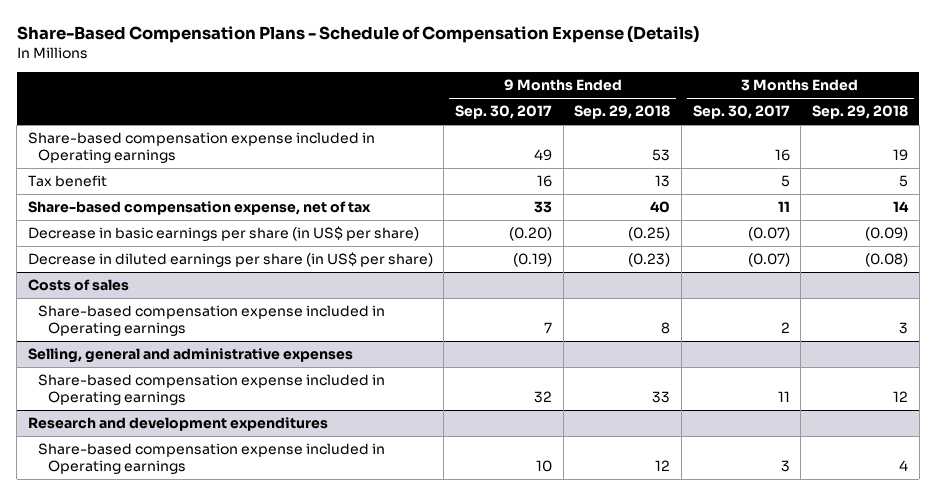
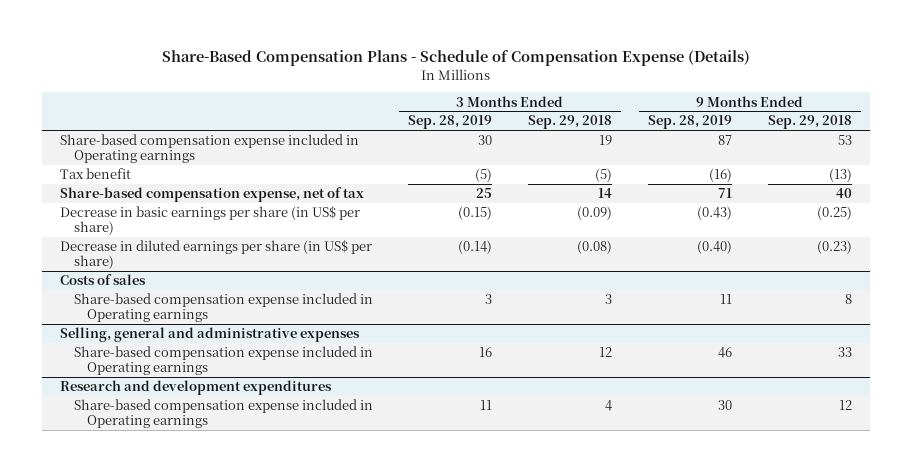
[455,105,553,120] Sep. 30, 2017 -> none
[692,105,790,120] Sep. 30, 2017 -> none
none -> [408,115,493,130] Sep. 28, 2019
none -> [648,115,733,130] Sep. 28, 2019
[655,175,671,188] 13 -> [828,168,852,183] (13)
[898,175,908,188] 5 -> [595,168,613,183] (5)

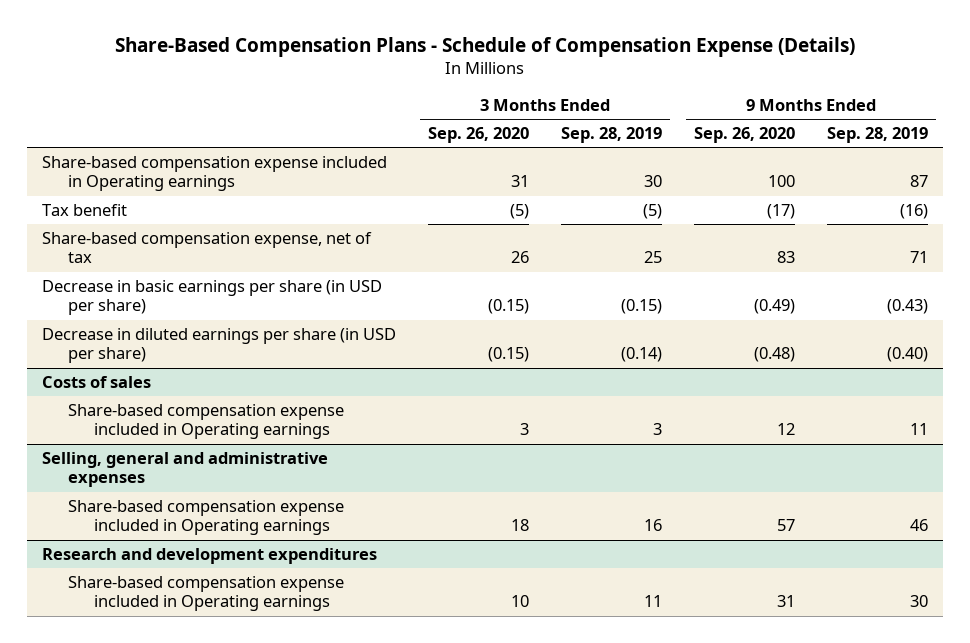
[528,115,613,130] Sep. 29, 2018 -> none
[767,115,852,130] Sep. 29, 2018 -> none
none -> [428,127,530,144] Sep. 26, 2020
none -> [693,127,795,144] Sep. 26, 2020
[60,206,361,236] Decrease in basic earnings per share (in US$ per share) -> [42,280,383,316] Decrease in basic earnings per share (in USD per share)
[60,240,373,270] Decrease in diluted earnings per share (in US$ per share) -> [42,328,397,364] Decrease in diluted earnings per share (in USD per share)

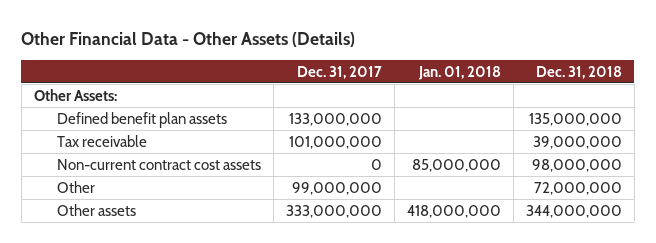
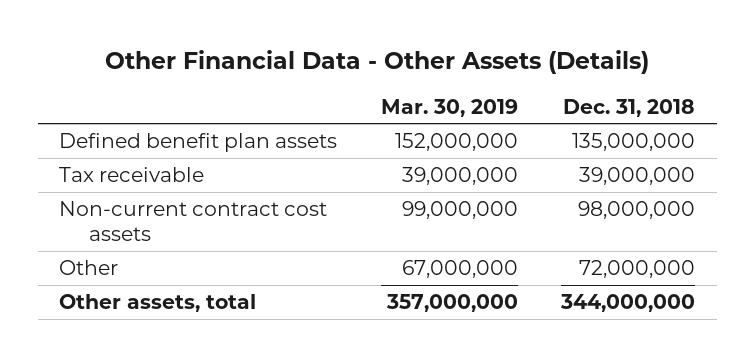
[296,65,382,79] Dec. 31, 2017 -> none
[417,65,501,80] Jan. 01, 2018 -> none
none -> [380,98,518,117] Mar. 30, 2019
[33,88,117,101] Other Assets: -> none
[56,203,136,216] Other assets -> [59,294,257,313] Other assets, total

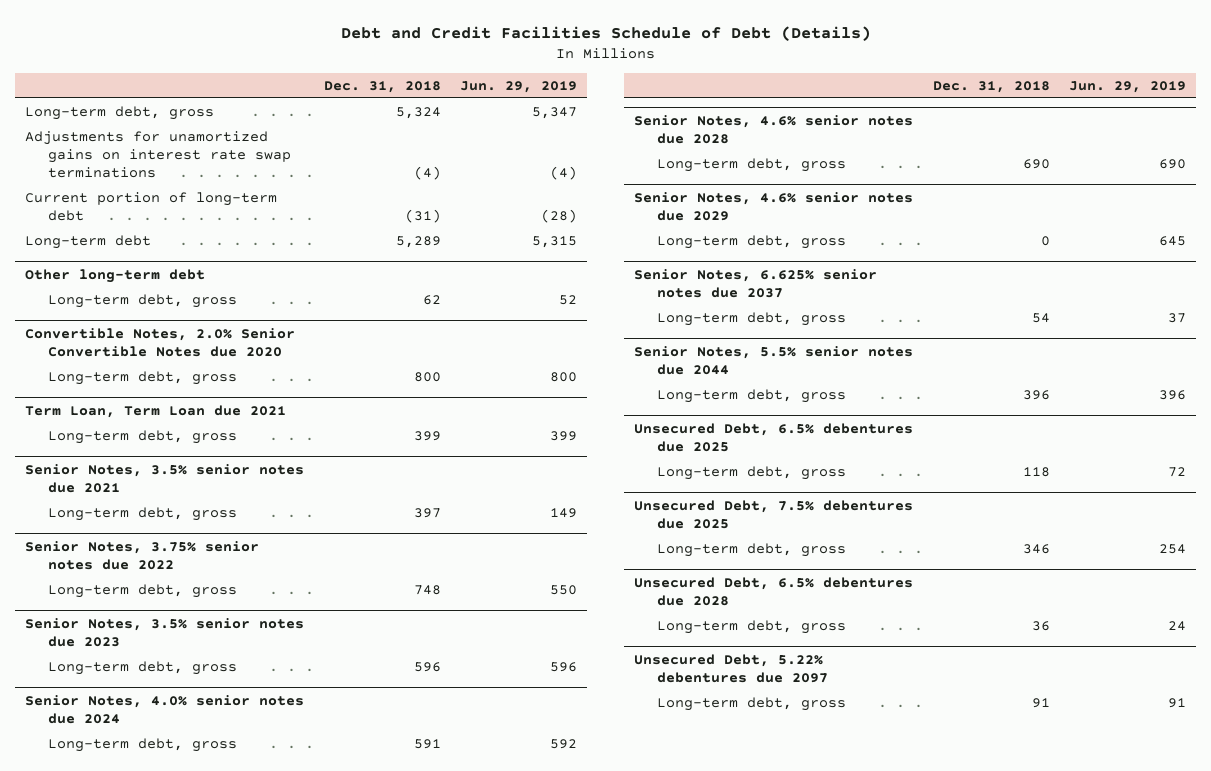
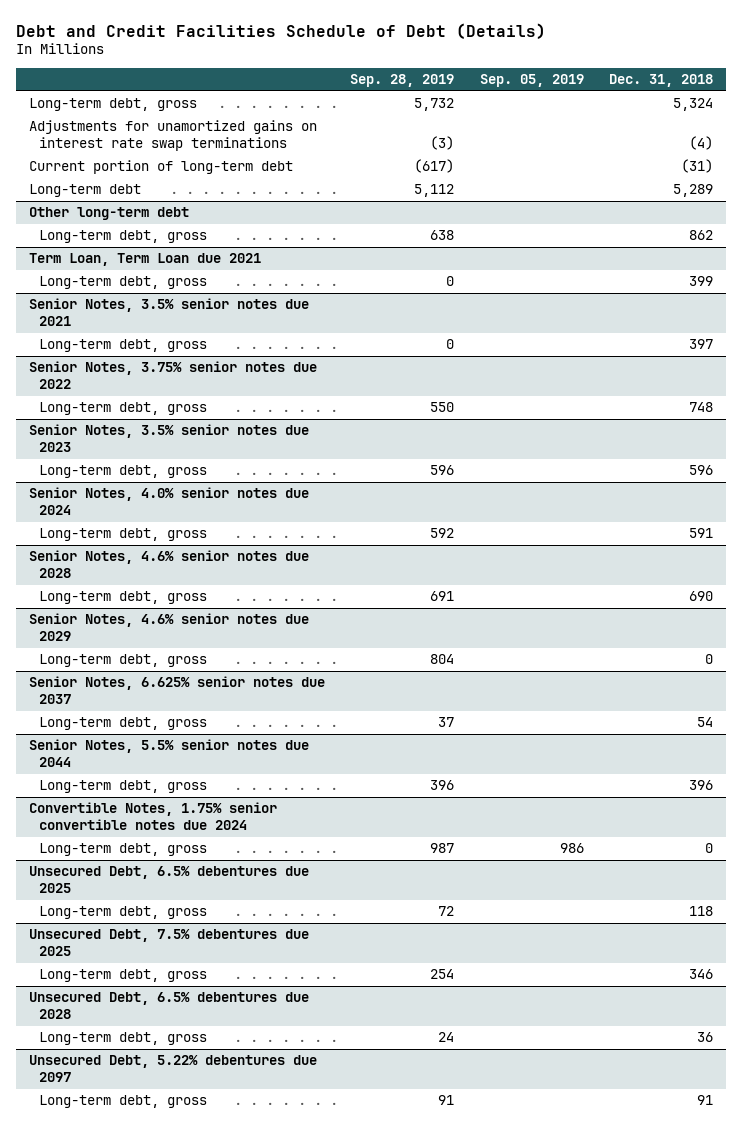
[460,80,578,93] Jun. 29, 2019 -> none
none -> [350,74,455,88] Sep. 28, 2019
none -> [479,74,584,88] Sep. 05, 2019
[24,327,295,357] Convertible Notes, 2.0% Senior Convertible Notes due 2020 -> none
[47,370,237,385] Long-term debt, gross -> none
[422,294,441,305] 62 -> [689,230,714,241] 862
none -> [28,802,277,830] Convertible Notes, 1.75% senior convertible notes due 2024
none -> [38,843,207,857] Long-term debt, gross

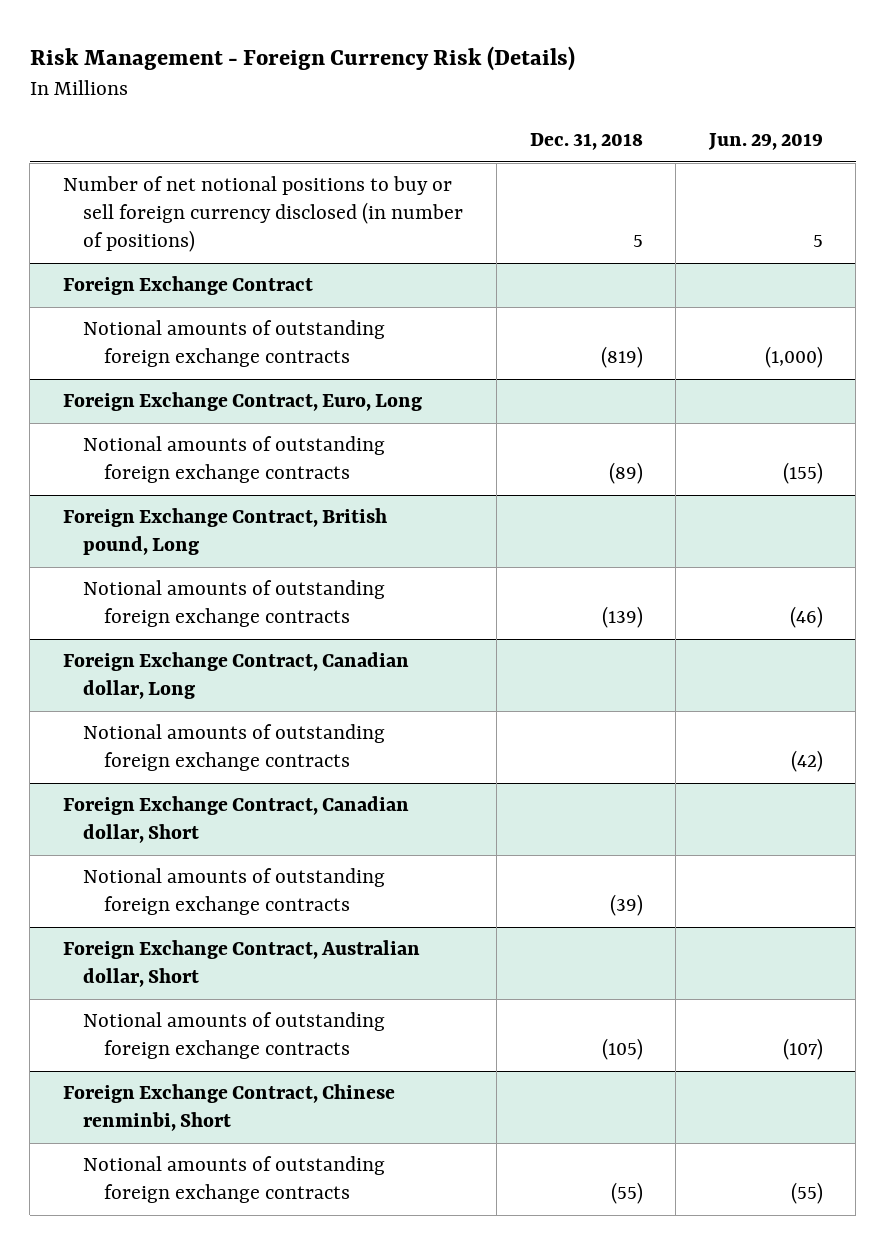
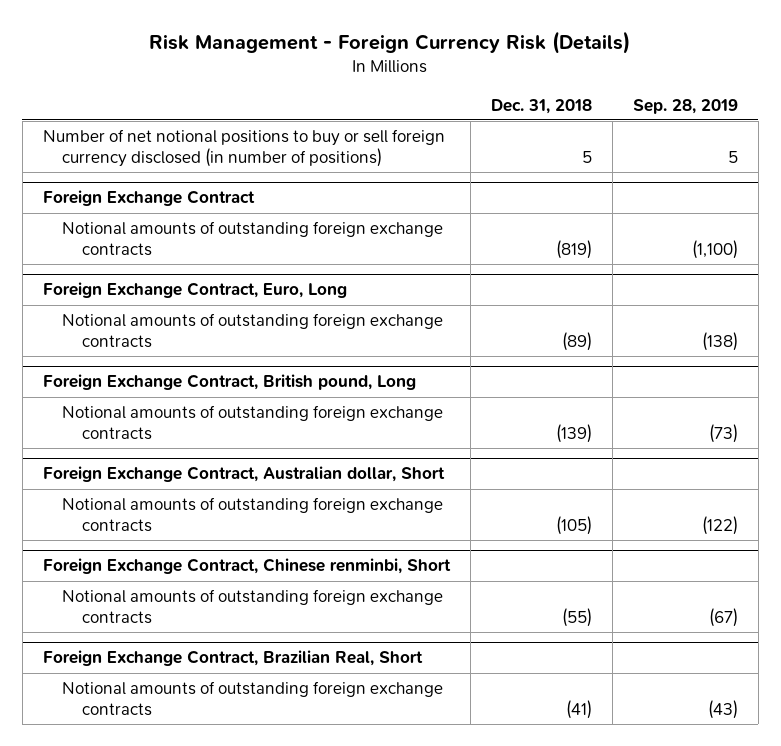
[707,133,823,151] Jun. 29, 2019 -> none
none -> [632,98,738,114] Sep. 28, 2019
[62,652,409,700] Foreign Exchange Contract, Canadian dollar, Long -> none
[83,724,386,772] Notional amounts of outstanding foreign exchange contracts -> none
[62,796,409,844] Foreign Exchange Contract, Canadian dollar, Short -> none
[83,868,386,916] Notional amounts of outstanding foreign exchange contracts -> none
none -> [42,650,423,667] Foreign Exchange Contract, Brazilian Real, Short
none -> [62,680,444,716] Notional amounts of outstanding foreign exchange contracts

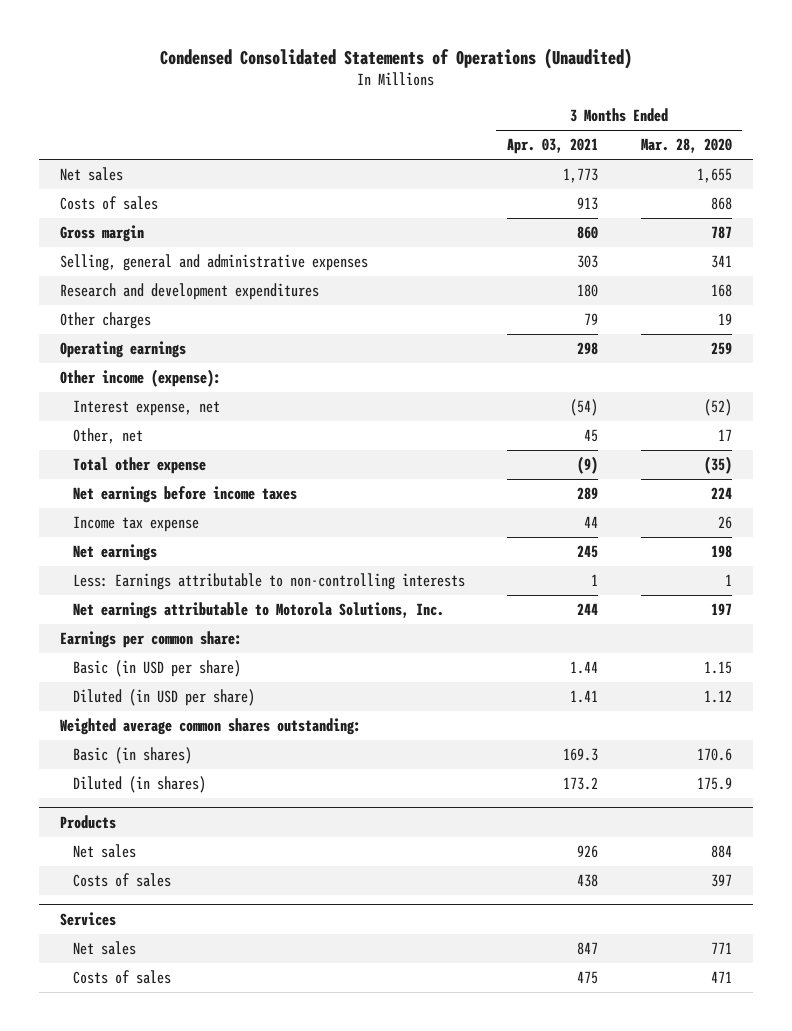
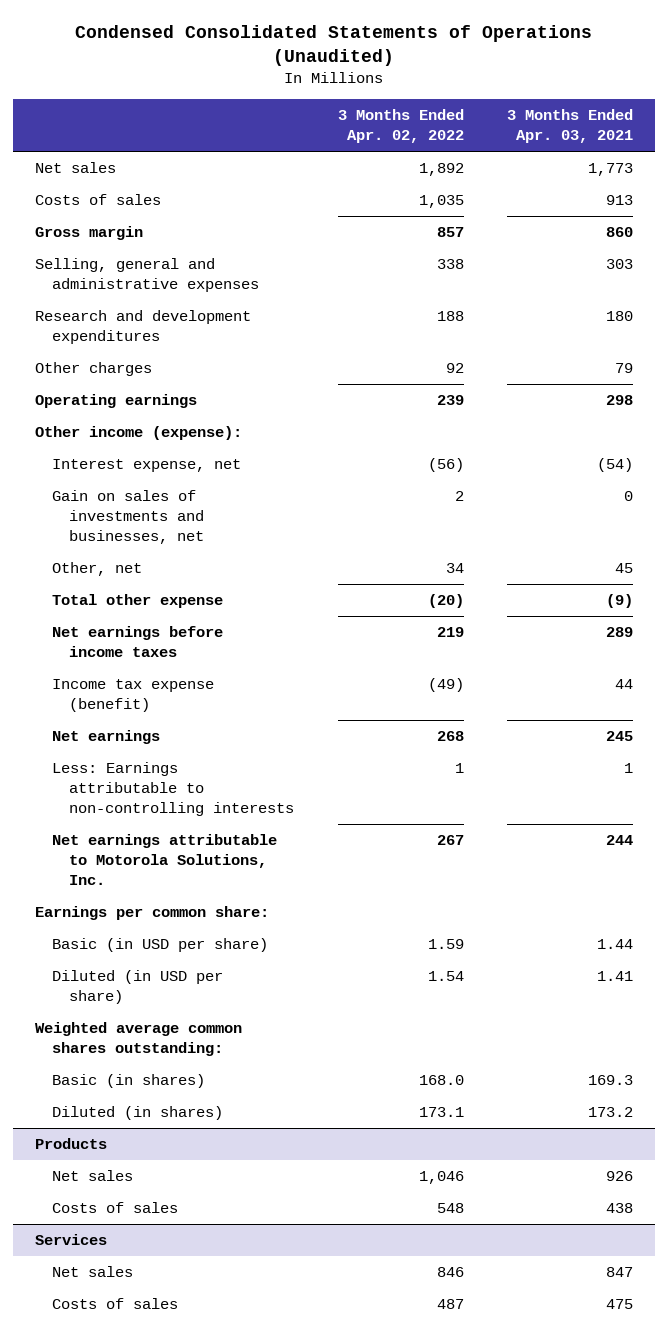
[640,138,732,154] Mar. 28, 2020 -> none
none -> [337,109,464,144] 3 Months Ended Apr. 02, 2022
none -> [52,490,205,545] Gain on sales of investments and businesses, net
[72,516,199,533] Income tax expense -> [52,679,215,713] Income tax expense (benefit)

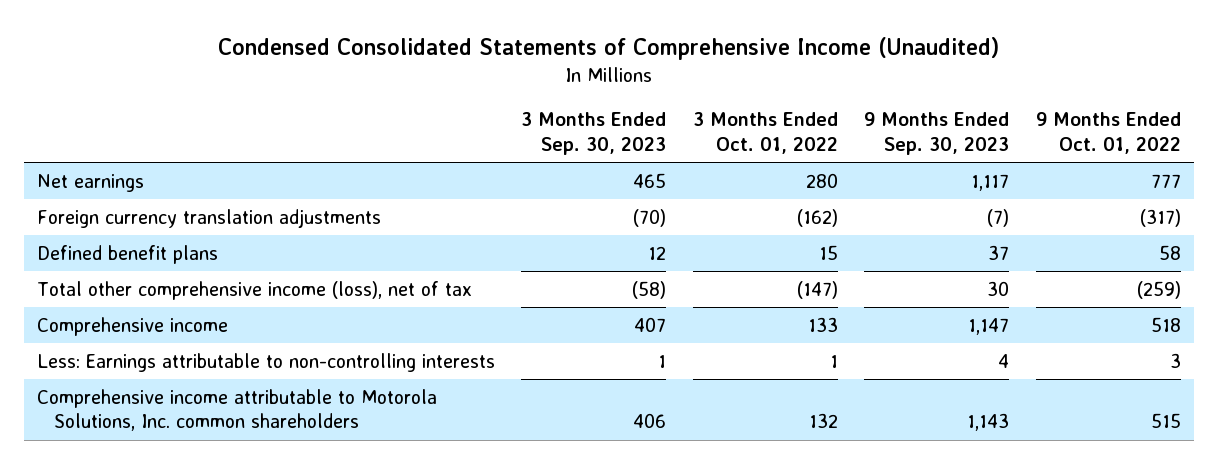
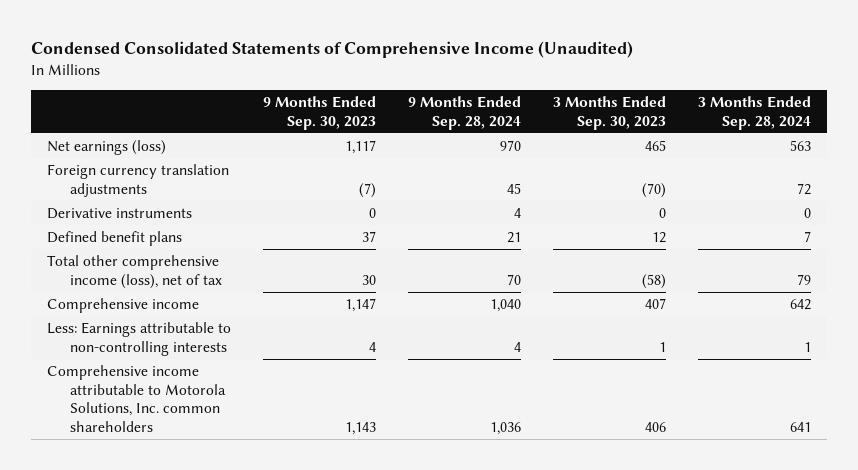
[692,112,838,154] 3 Months Ended Oct. 01, 2022 -> none
[1035,112,1181,154] 9 Months Ended Oct. 01, 2022 -> none
none -> [407,96,521,130] 9 Months Ended Sep. 28, 2024
none -> [698,96,812,130] 3 Months Ended Sep. 28, 2024
[36,173,144,192] Net earnings -> [46,139,166,155] Net earnings (loss)
none -> [46,207,192,219] Derivative instruments

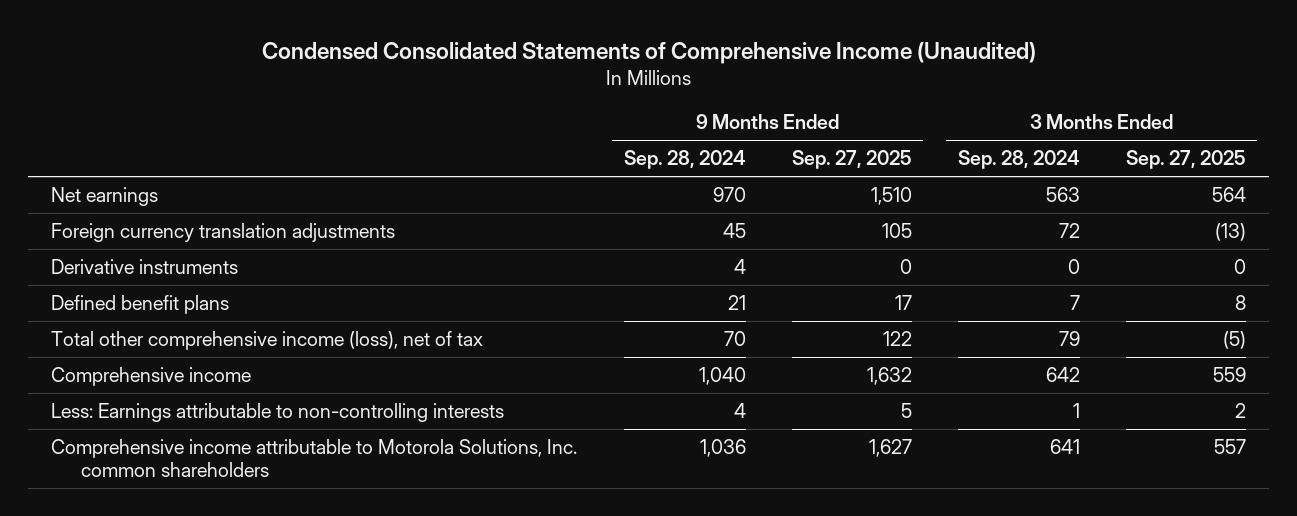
[262,96,376,130] 9 Months Ended Sep. 30, 2023 -> none
[553,96,667,130] 3 Months Ended Sep. 30, 2023 -> none
none -> [791,150,912,170] Sep. 27, 2025
none -> [1125,150,1246,170] Sep. 27, 2025
[46,139,166,155] Net earnings (loss) -> [51,187,159,207] Net earnings

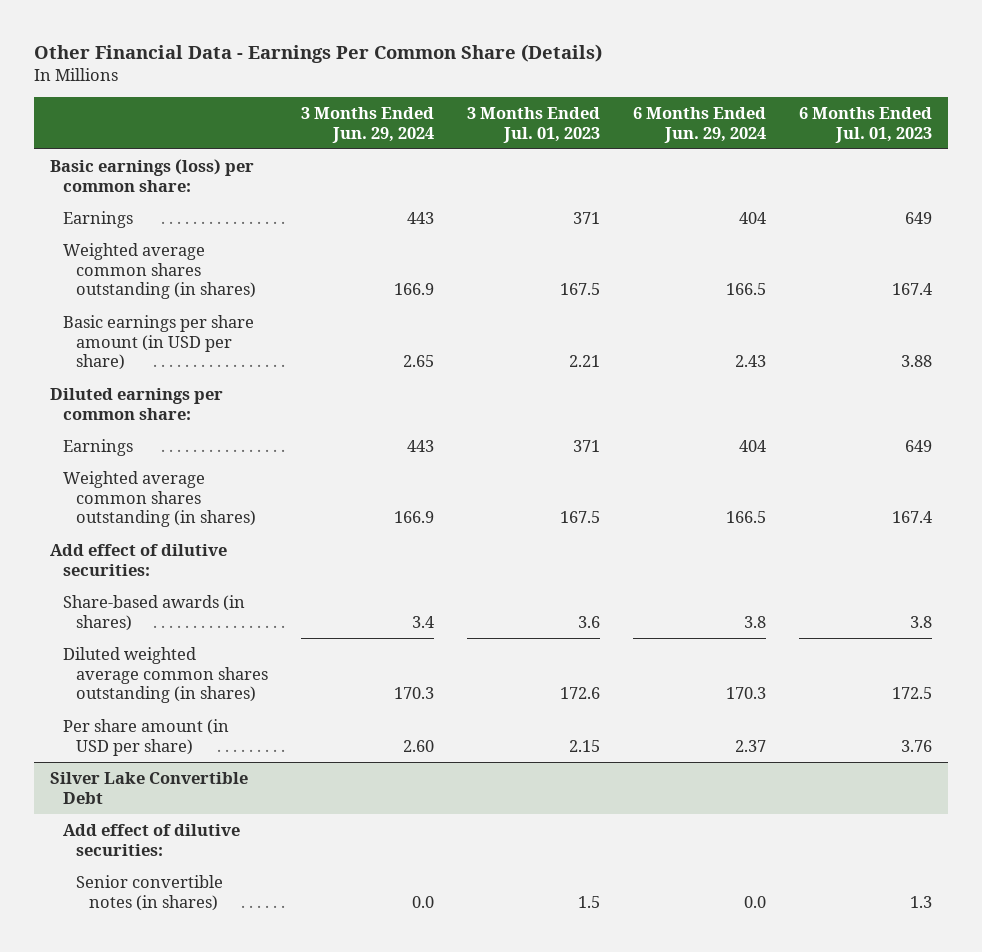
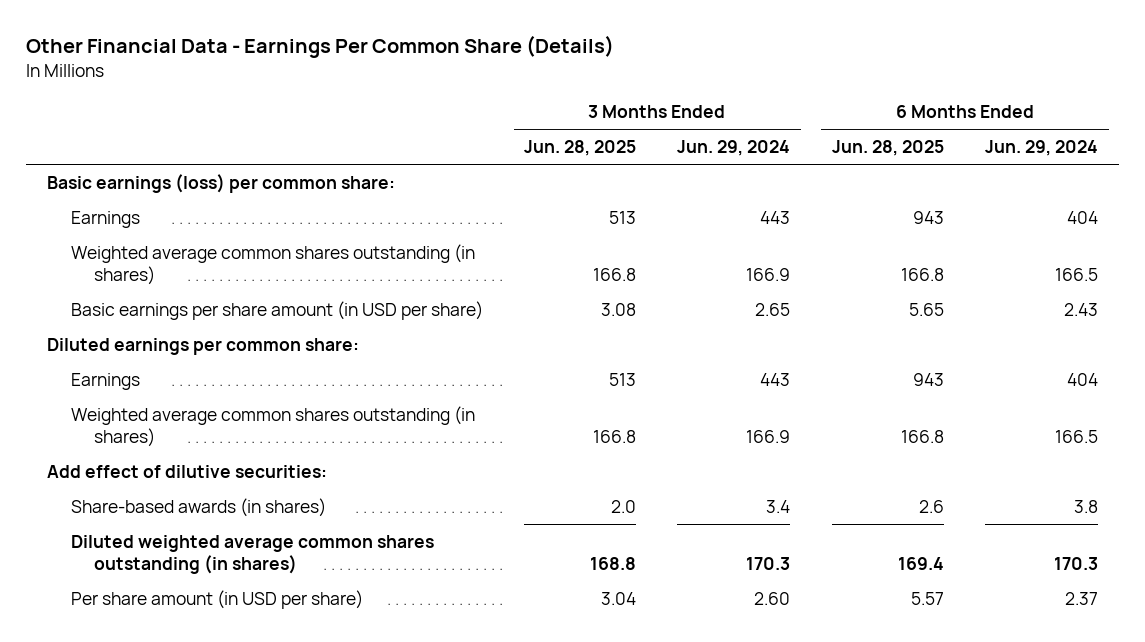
[466,106,600,143] 3 Months Ended Jul. 01, 2023 -> none
[798,106,932,143] 6 Months Ended Jul. 01, 2023 -> none
none -> [523,140,636,157] Jun. 28, 2025
none -> [831,140,944,157] Jun. 28, 2025
[49,771,248,804] Silver Lake Convertible Debt -> none
[63,823,241,856] Add effect of dilutive securities: -> none
[76,874,224,911] Senior convertible notes (in shares) -> none

